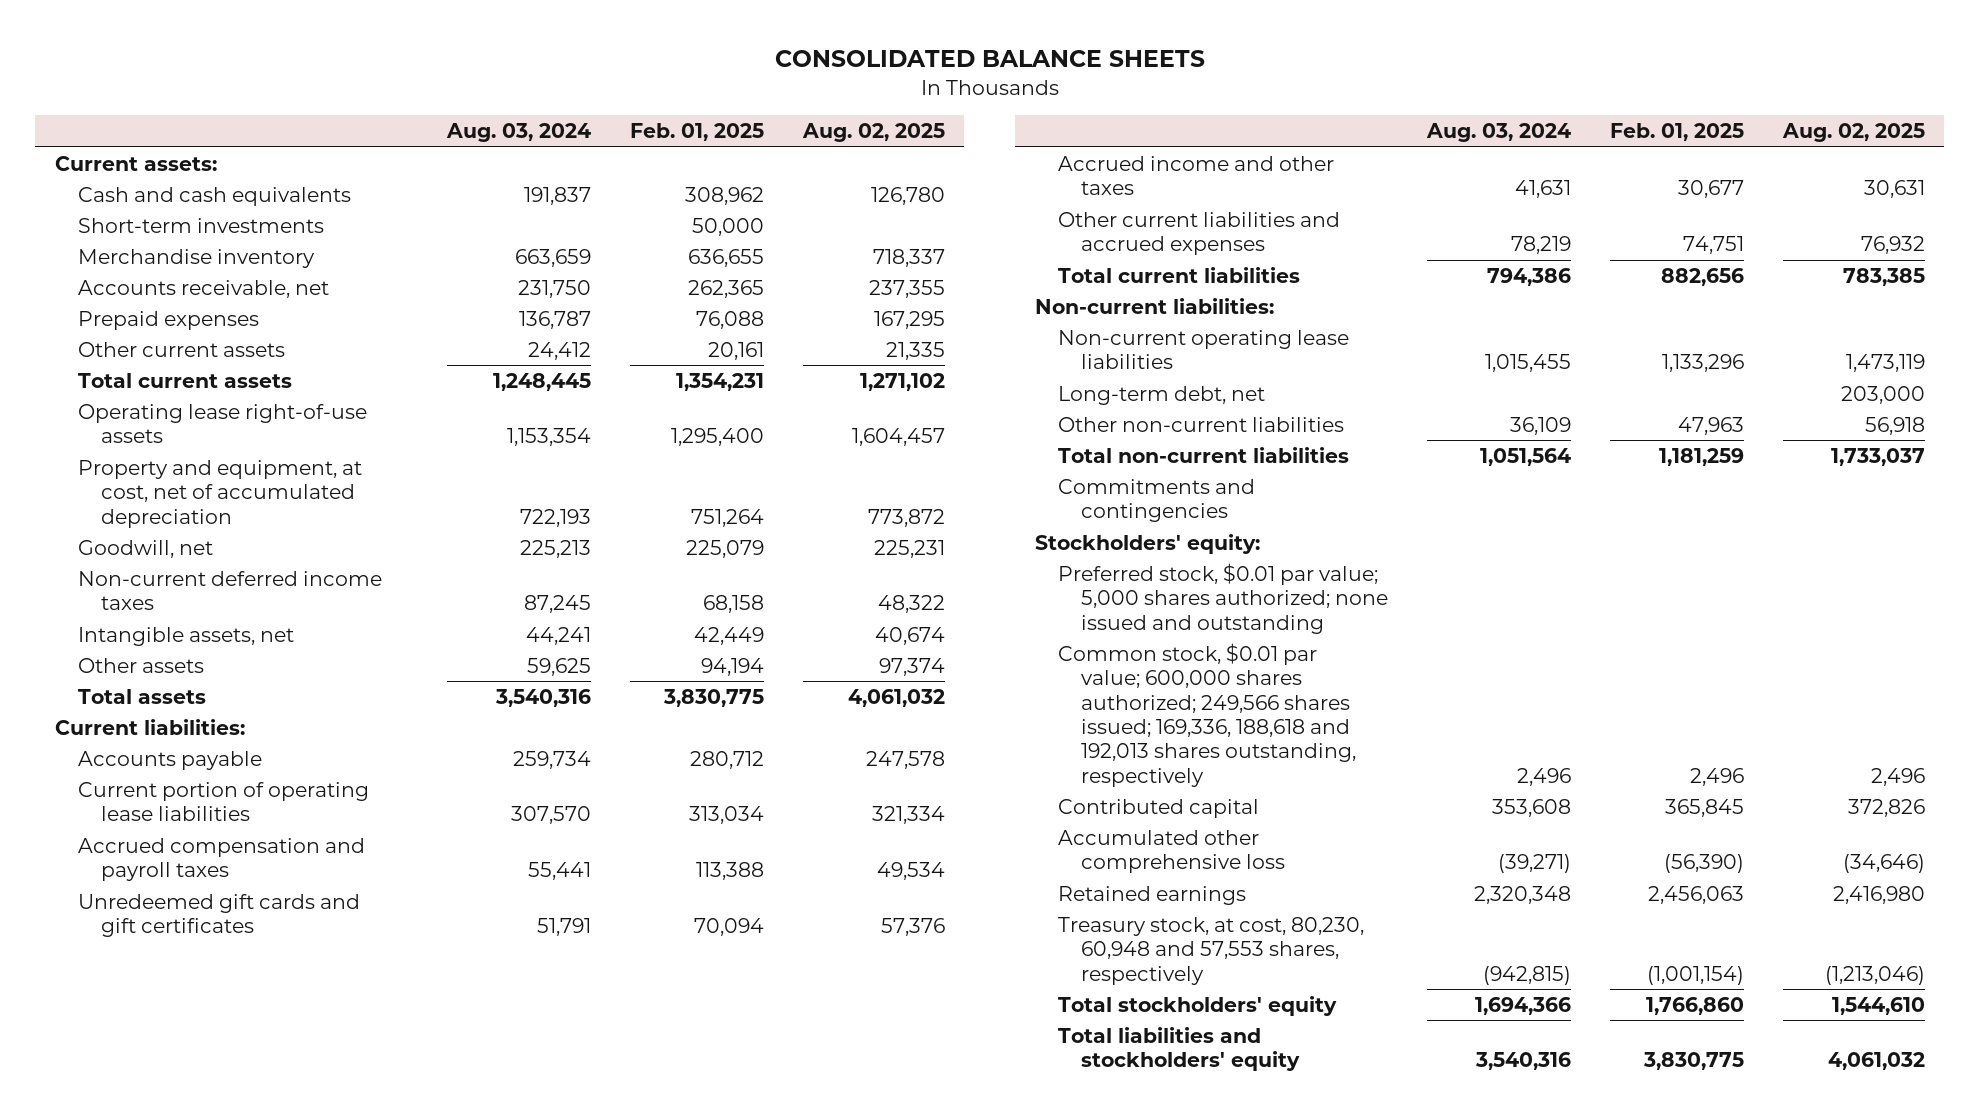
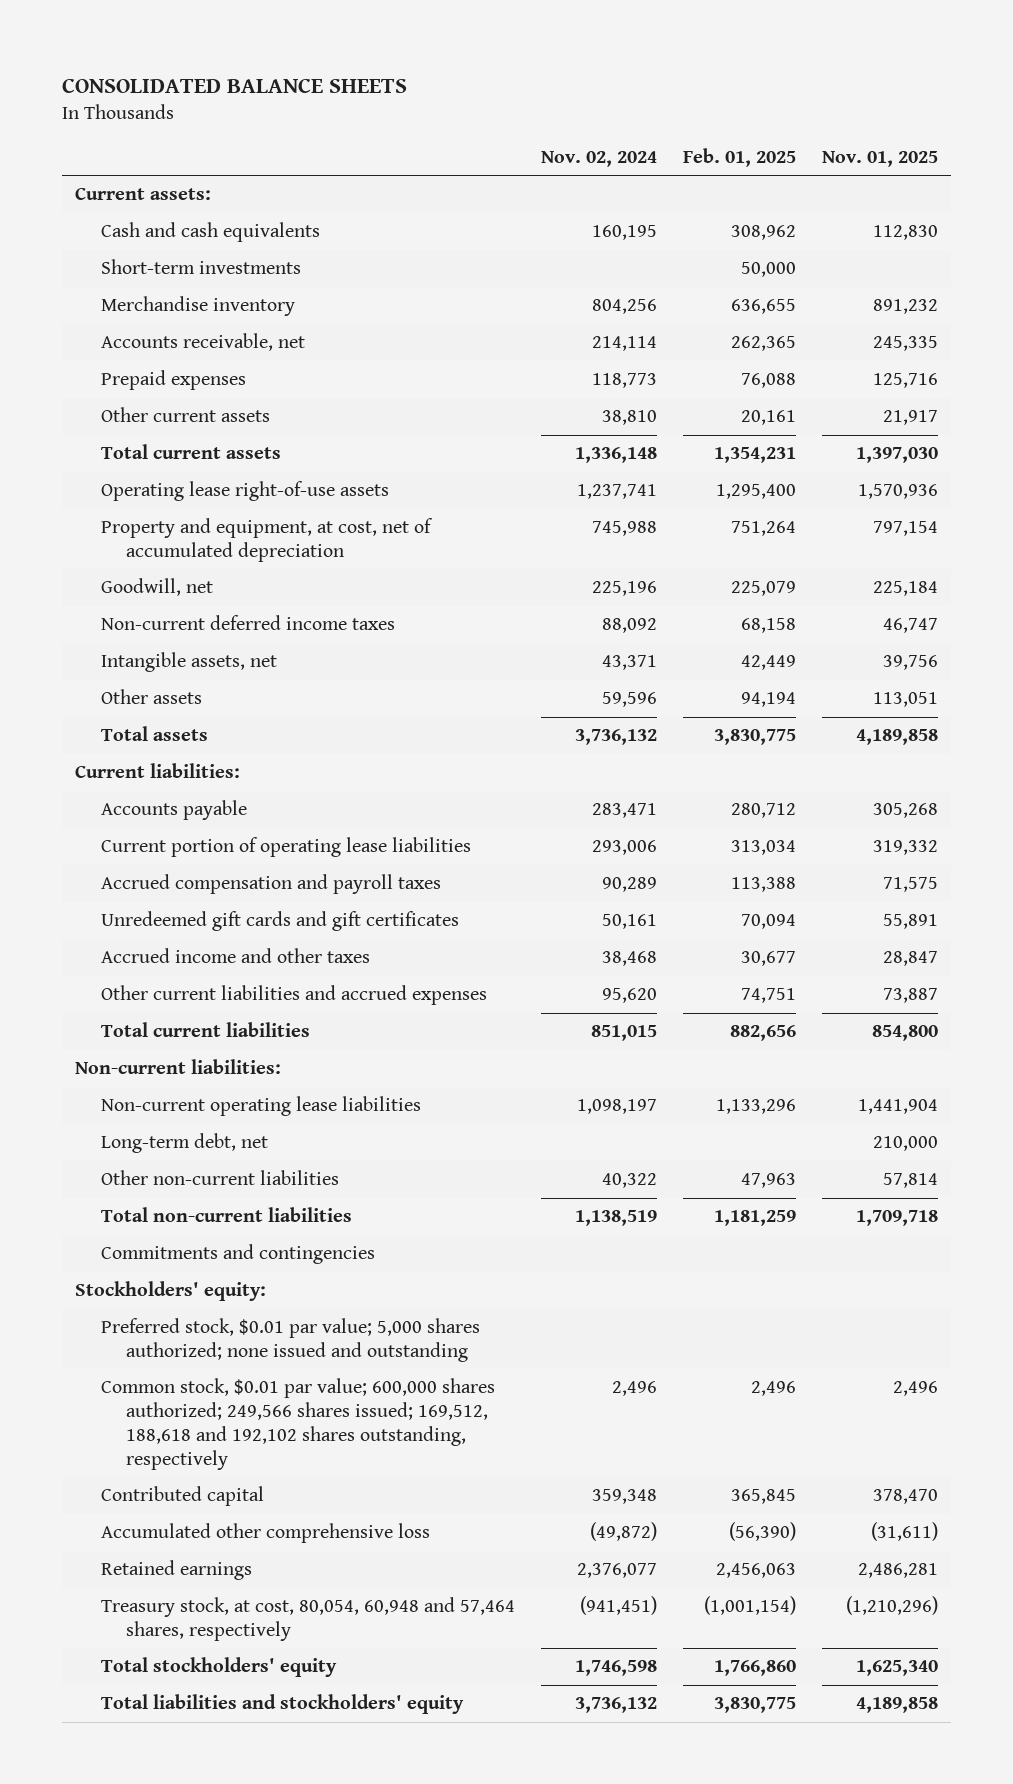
[445,123,591,143] Aug. 03, 2024 -> none
[801,123,945,143] Aug. 02, 2025 -> none
none -> [540,151,657,168] Nov. 02, 2024
none -> [821,151,938,168] Nov. 01, 2025
[1057,642,1357,787] Common stock, $0.01 par value; 600,000 shares authorized; 249,566 shares issued; 169,336, 188,618 and 192,013 shares outstanding, respectively -> [100,1378,495,1470] Common stock, $0.01 par value; 600,000 shares authorized; 249,566 shares issued; 169,512, 188,618 and 192,102 shares outstanding, respectively
[1057,916,1364,985] Treasury stock, at cost, 80,230, 60,948 and 57,553 shares, respectively -> [100,1597,515,1642] Treasury stock, at cost, 80,054, 60,948 and 57,464 shares, respectively

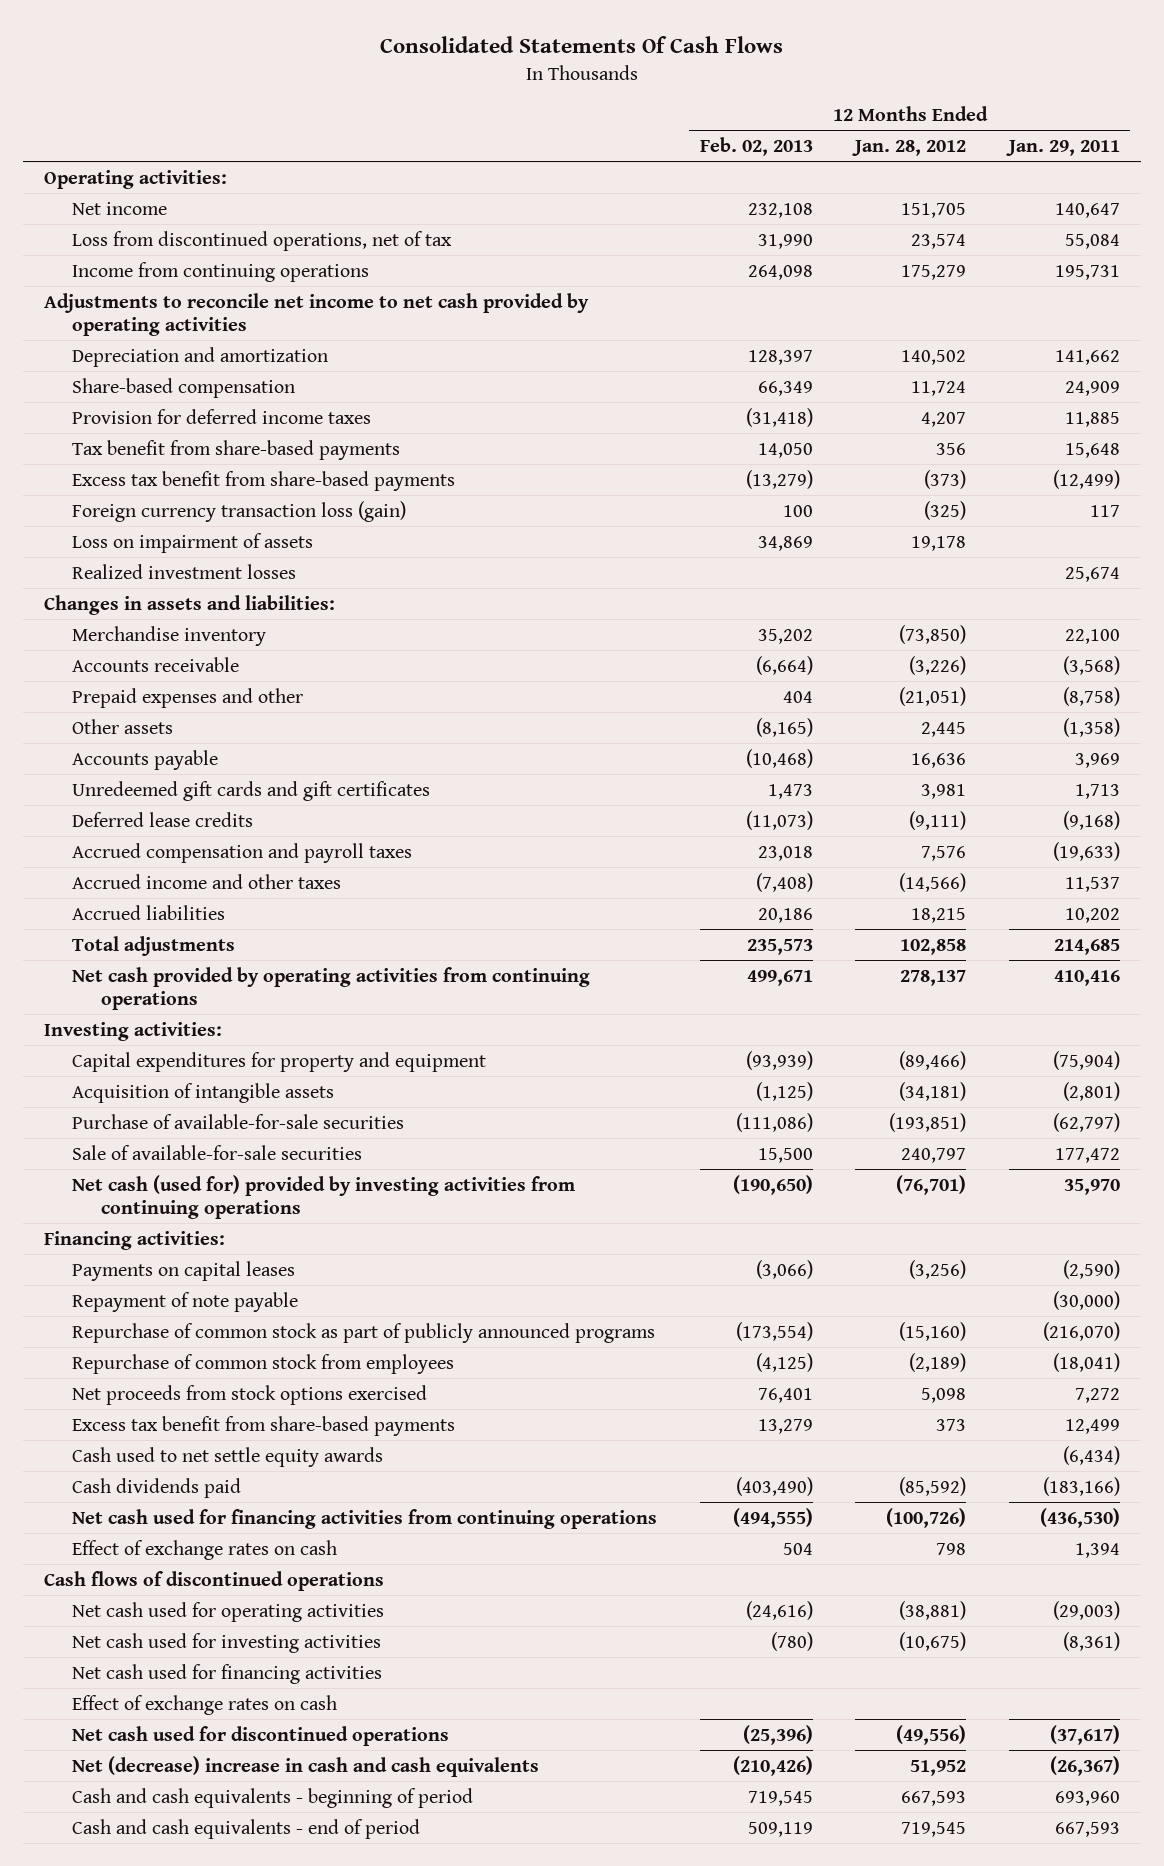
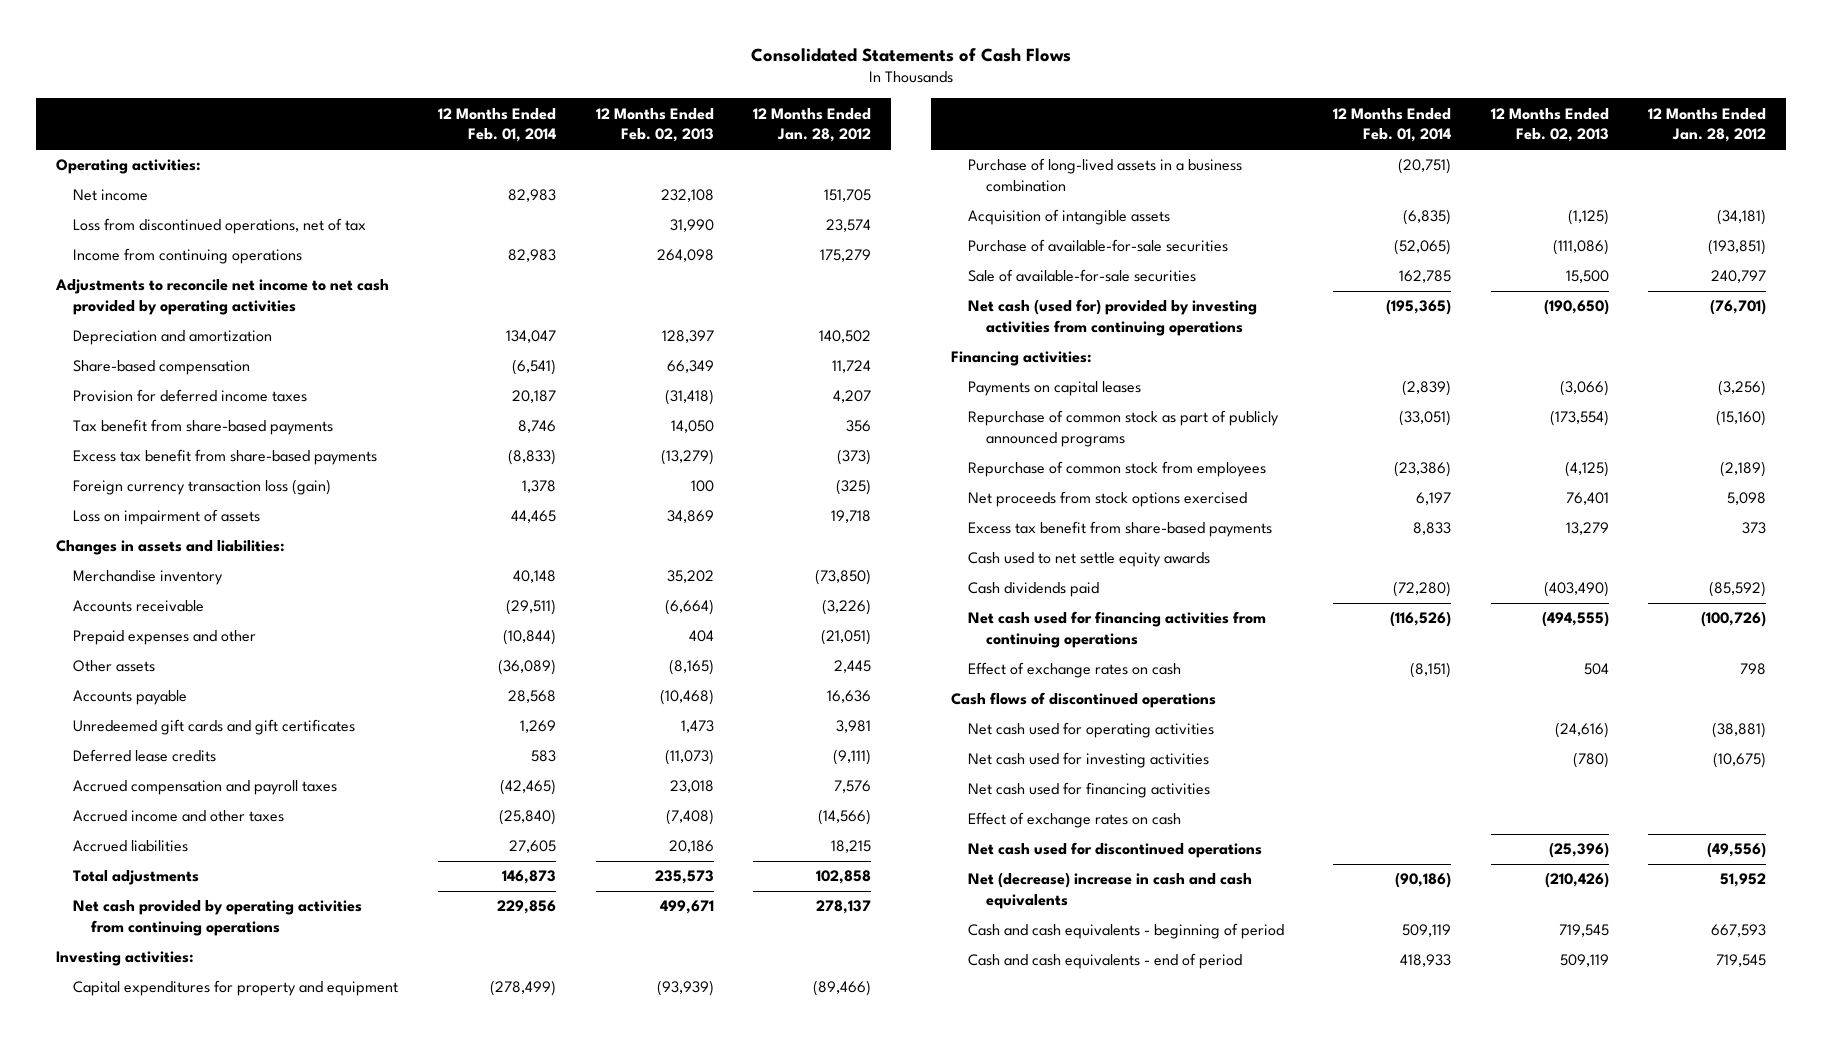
[380,36,784,54] Consolidated Statements Of Cash Flows -> [751,47,1072,62] Consolidated Statements of Cash Flows
[1005,139,1120,156] Jan. 29, 2011 -> none
none -> [437,107,556,143] 12 Months Ended Feb. 01, 2014
[72,563,297,579] Realized investment losses -> none
[911,535,967,551] 19,178 -> [831,510,872,524] 19,718
none -> [968,158,1243,193] Purchase of long-lived assets in a business combination
[72,1291,299,1312] Repayment of note payable -> none

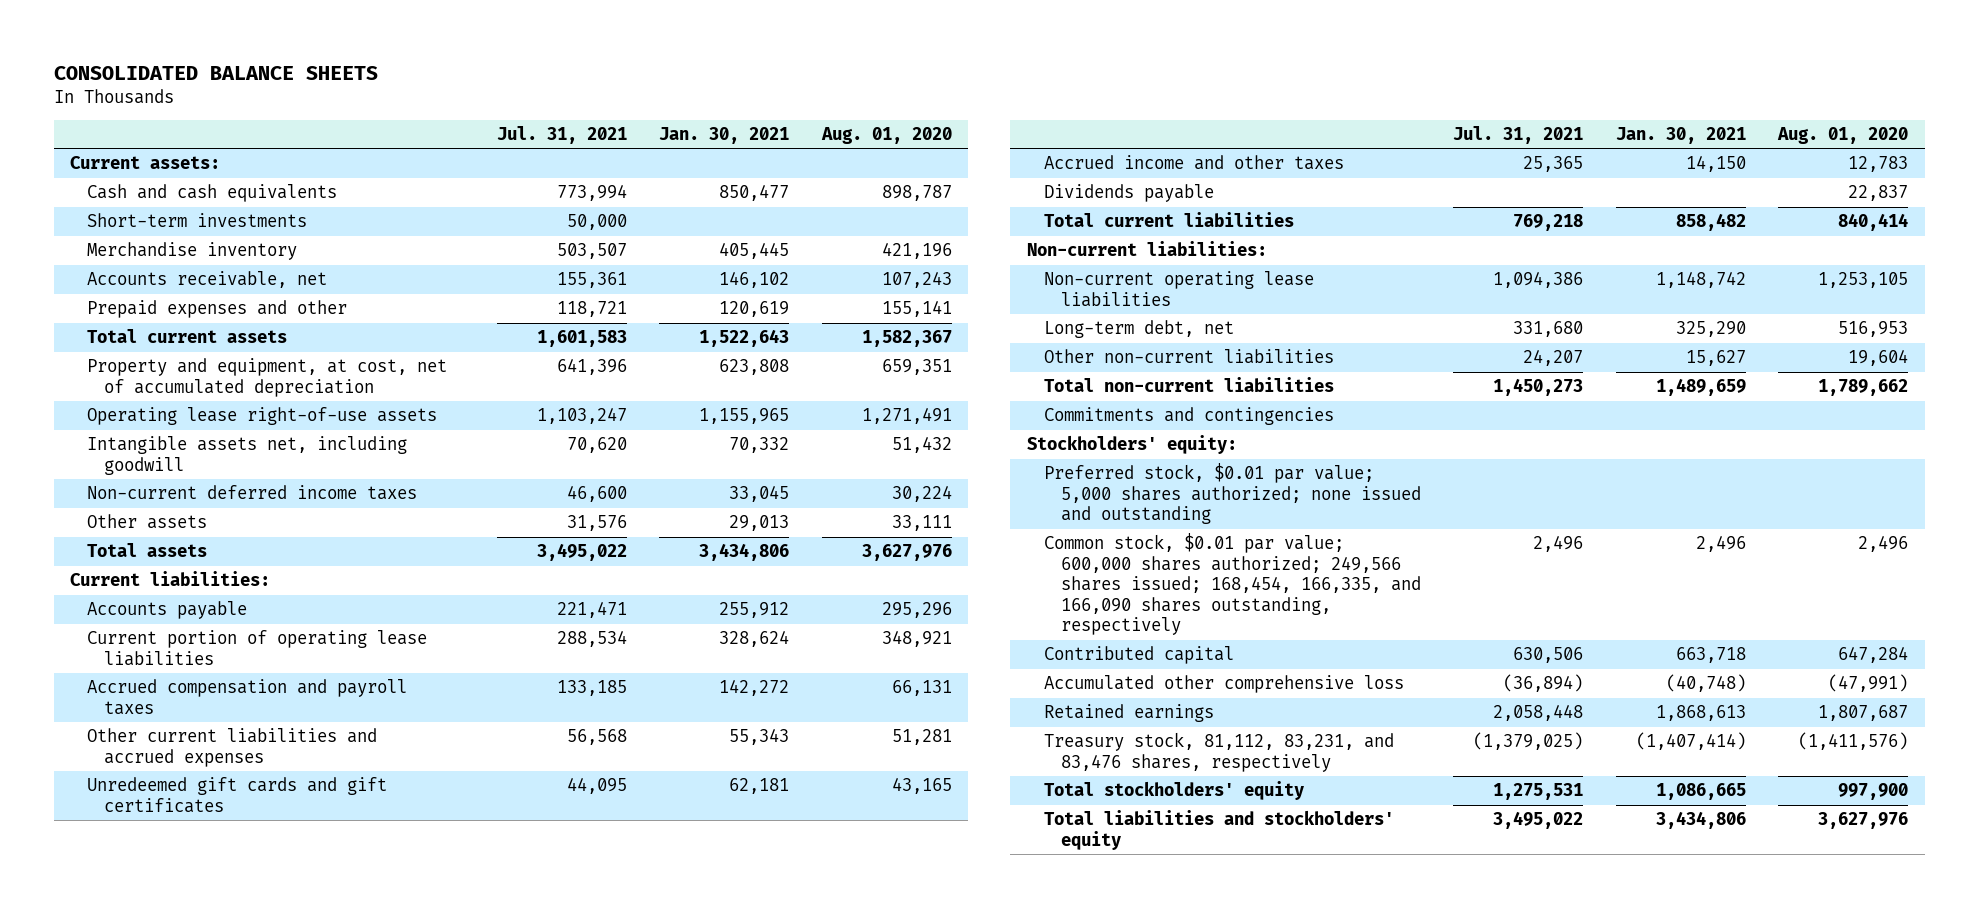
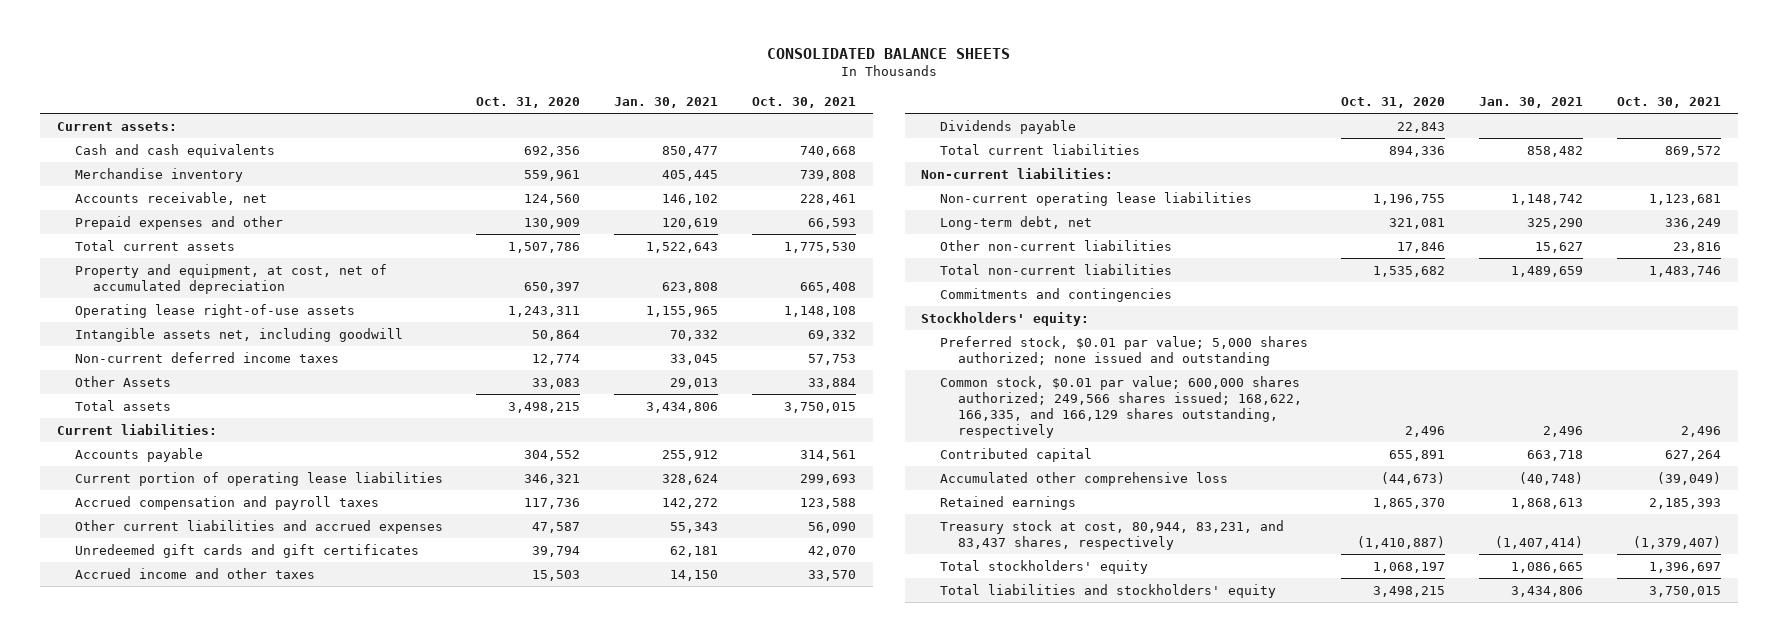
[496,125,627,144] Jul. 31, 2021 -> none
[820,126,952,144] Aug. 01, 2020 -> none
none -> [476,96,581,108] Oct. 31, 2020
none -> [751,96,856,108] Oct. 30, 2021
[87,213,308,228] Short-term investments -> none
[87,514,208,530] Other assets -> [74,375,171,387] Other Assets
[1043,533,1421,636] Common stock, $0.01 par value; 600,000 shares authorized; 249,566 shares issued; 168,454, 166,335, and 166,090 shares outstanding, respectively -> [939,375,1302,438] Common stock, $0.01 par value; 600,000 shares authorized; 249,566 shares issued; 168,622, 166,335, and 166,129 shares outstanding, respectively
[1043,732,1394,772] Treasury stock, 81,112, 83,231, and 83,476 shares, respectively -> [939,519,1284,550] Treasury stock at cost, 80,944, 83,231, and 83,437 shares, respectively

